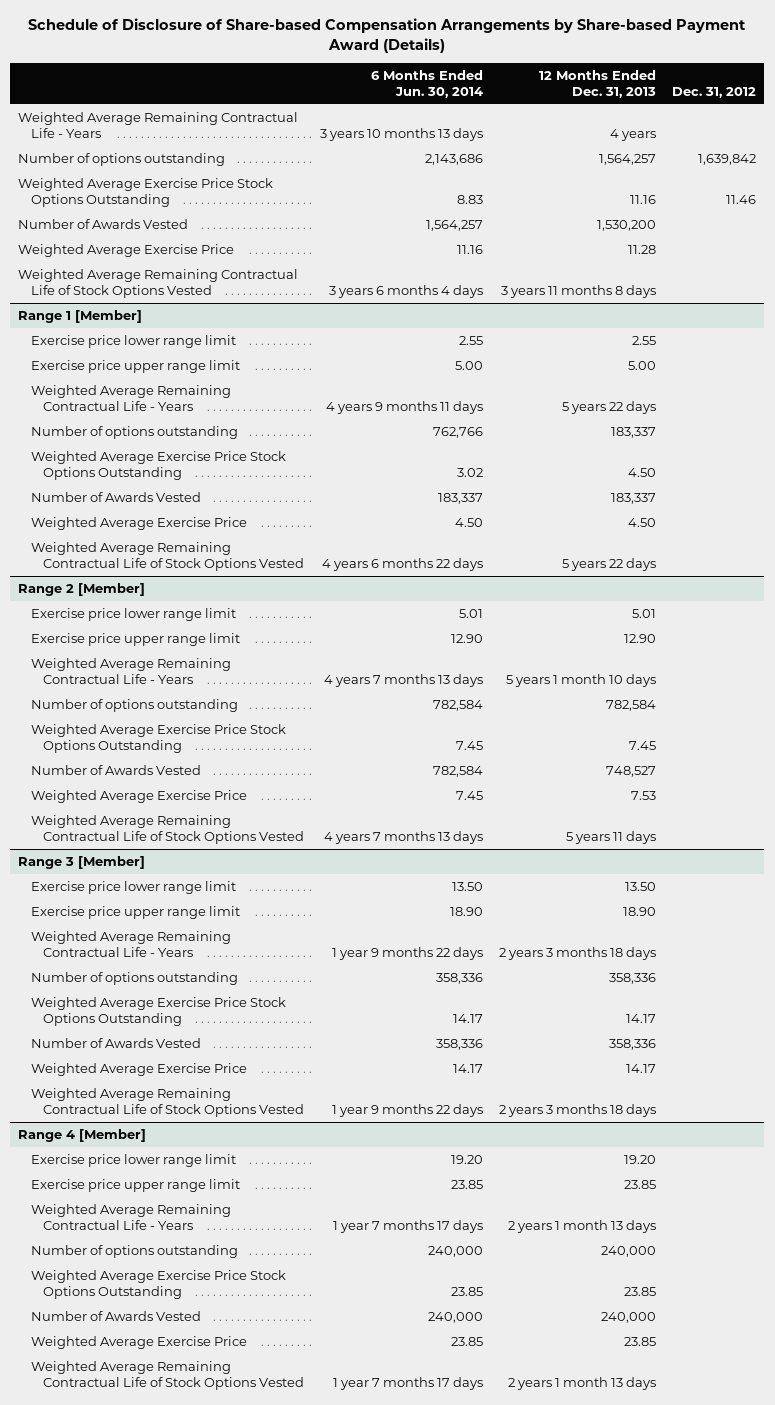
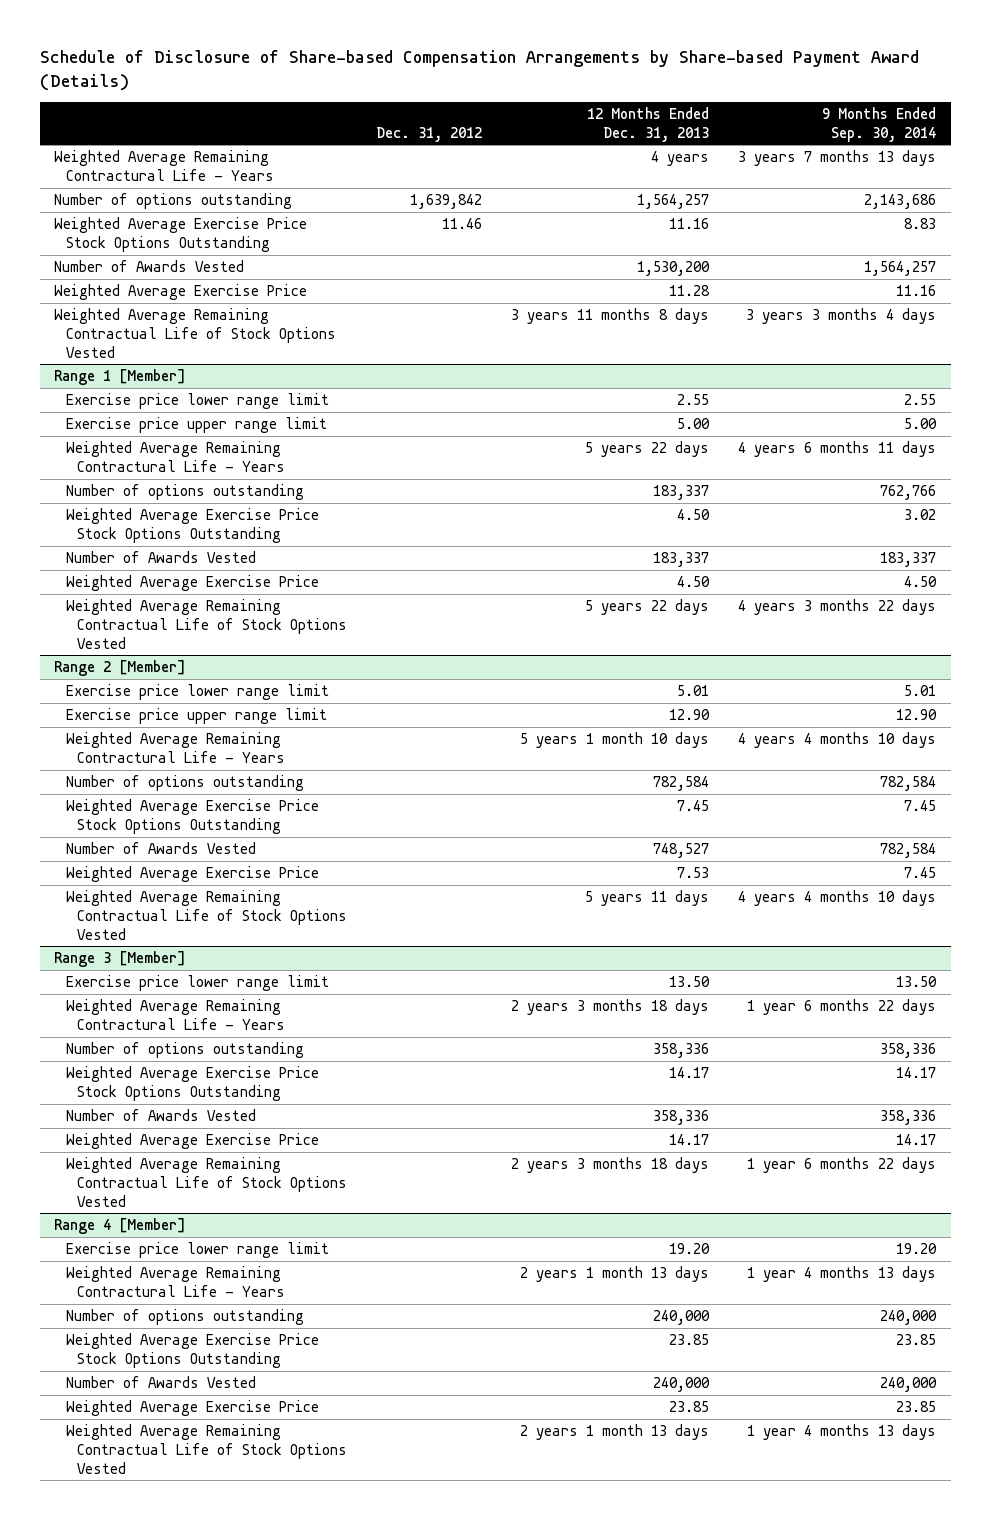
[371,69,484,98] 6 Months Ended Jun. 30, 2014 -> none
none -> [822,106,937,142] 9 Months Ended Sep. 30, 2014
[18,111,299,139] Weighted Average Remaining Contractual Life - Years -> [54,150,274,181] Weighted Average Remaining Contractural Life - Years
[30,384,231,412] Weighted Average Remaining Contractual Life - Years -> [65,441,285,472] Weighted Average Remaining Contractural Life - Years
[30,657,231,685] Weighted Average Remaining Contractual Life - Years -> [65,732,285,763] Weighted Average Remaining Contractural Life - Years
[30,905,240,919] Exercise price upper range limit -> none
[30,930,231,958] Weighted Average Remaining Contractual Life - Years -> [65,999,285,1030] Weighted Average Remaining Contractural Life - Years
[30,1178,240,1192] Exercise price upper range limit -> none
[30,1203,231,1231] Weighted Average Remaining Contractual Life - Years -> [65,1266,285,1297] Weighted Average Remaining Contractural Life - Years

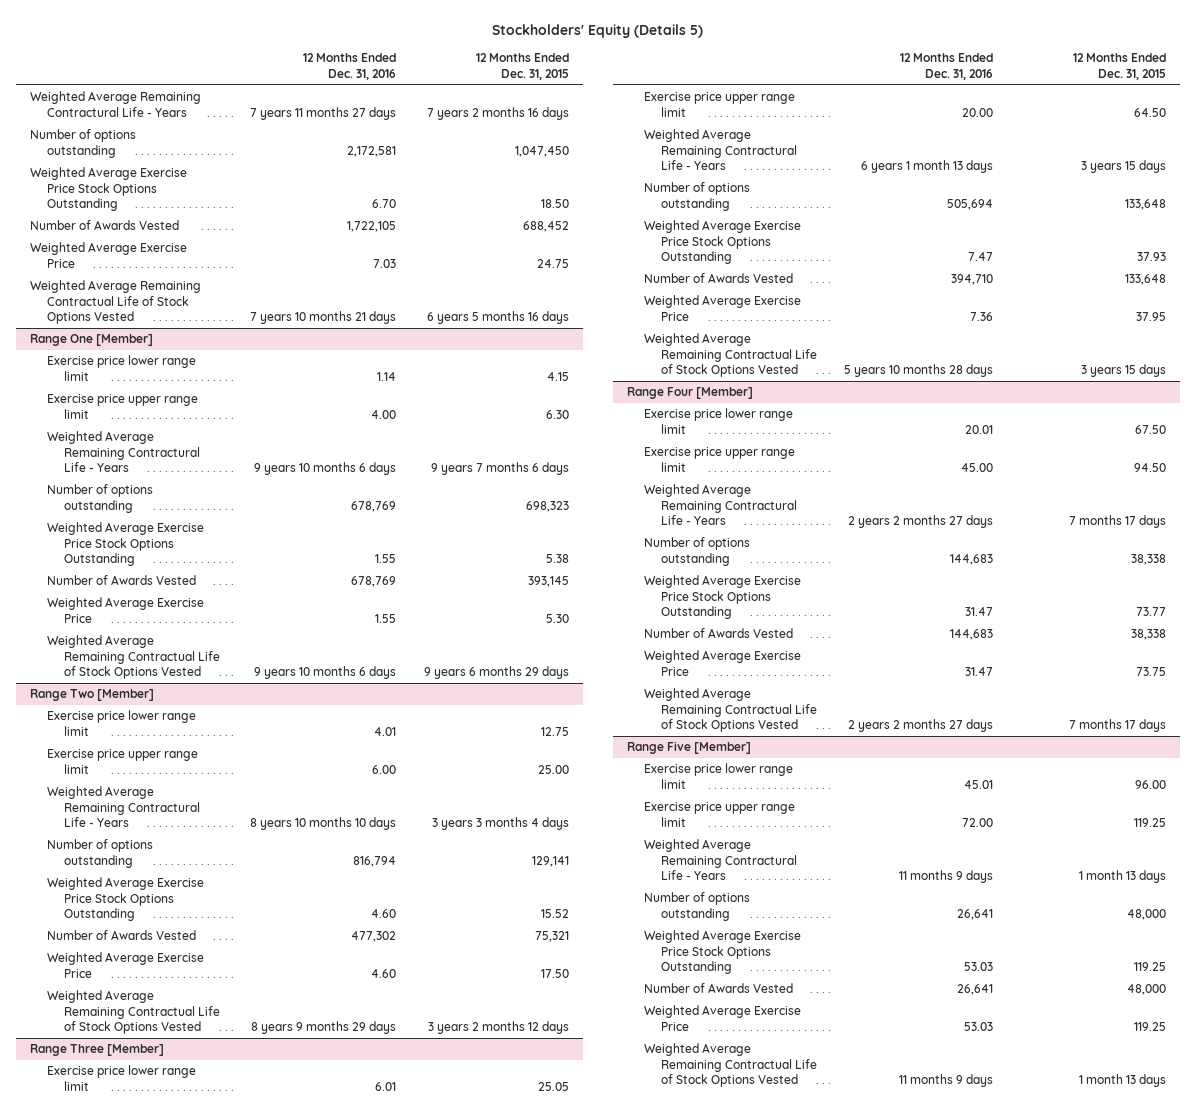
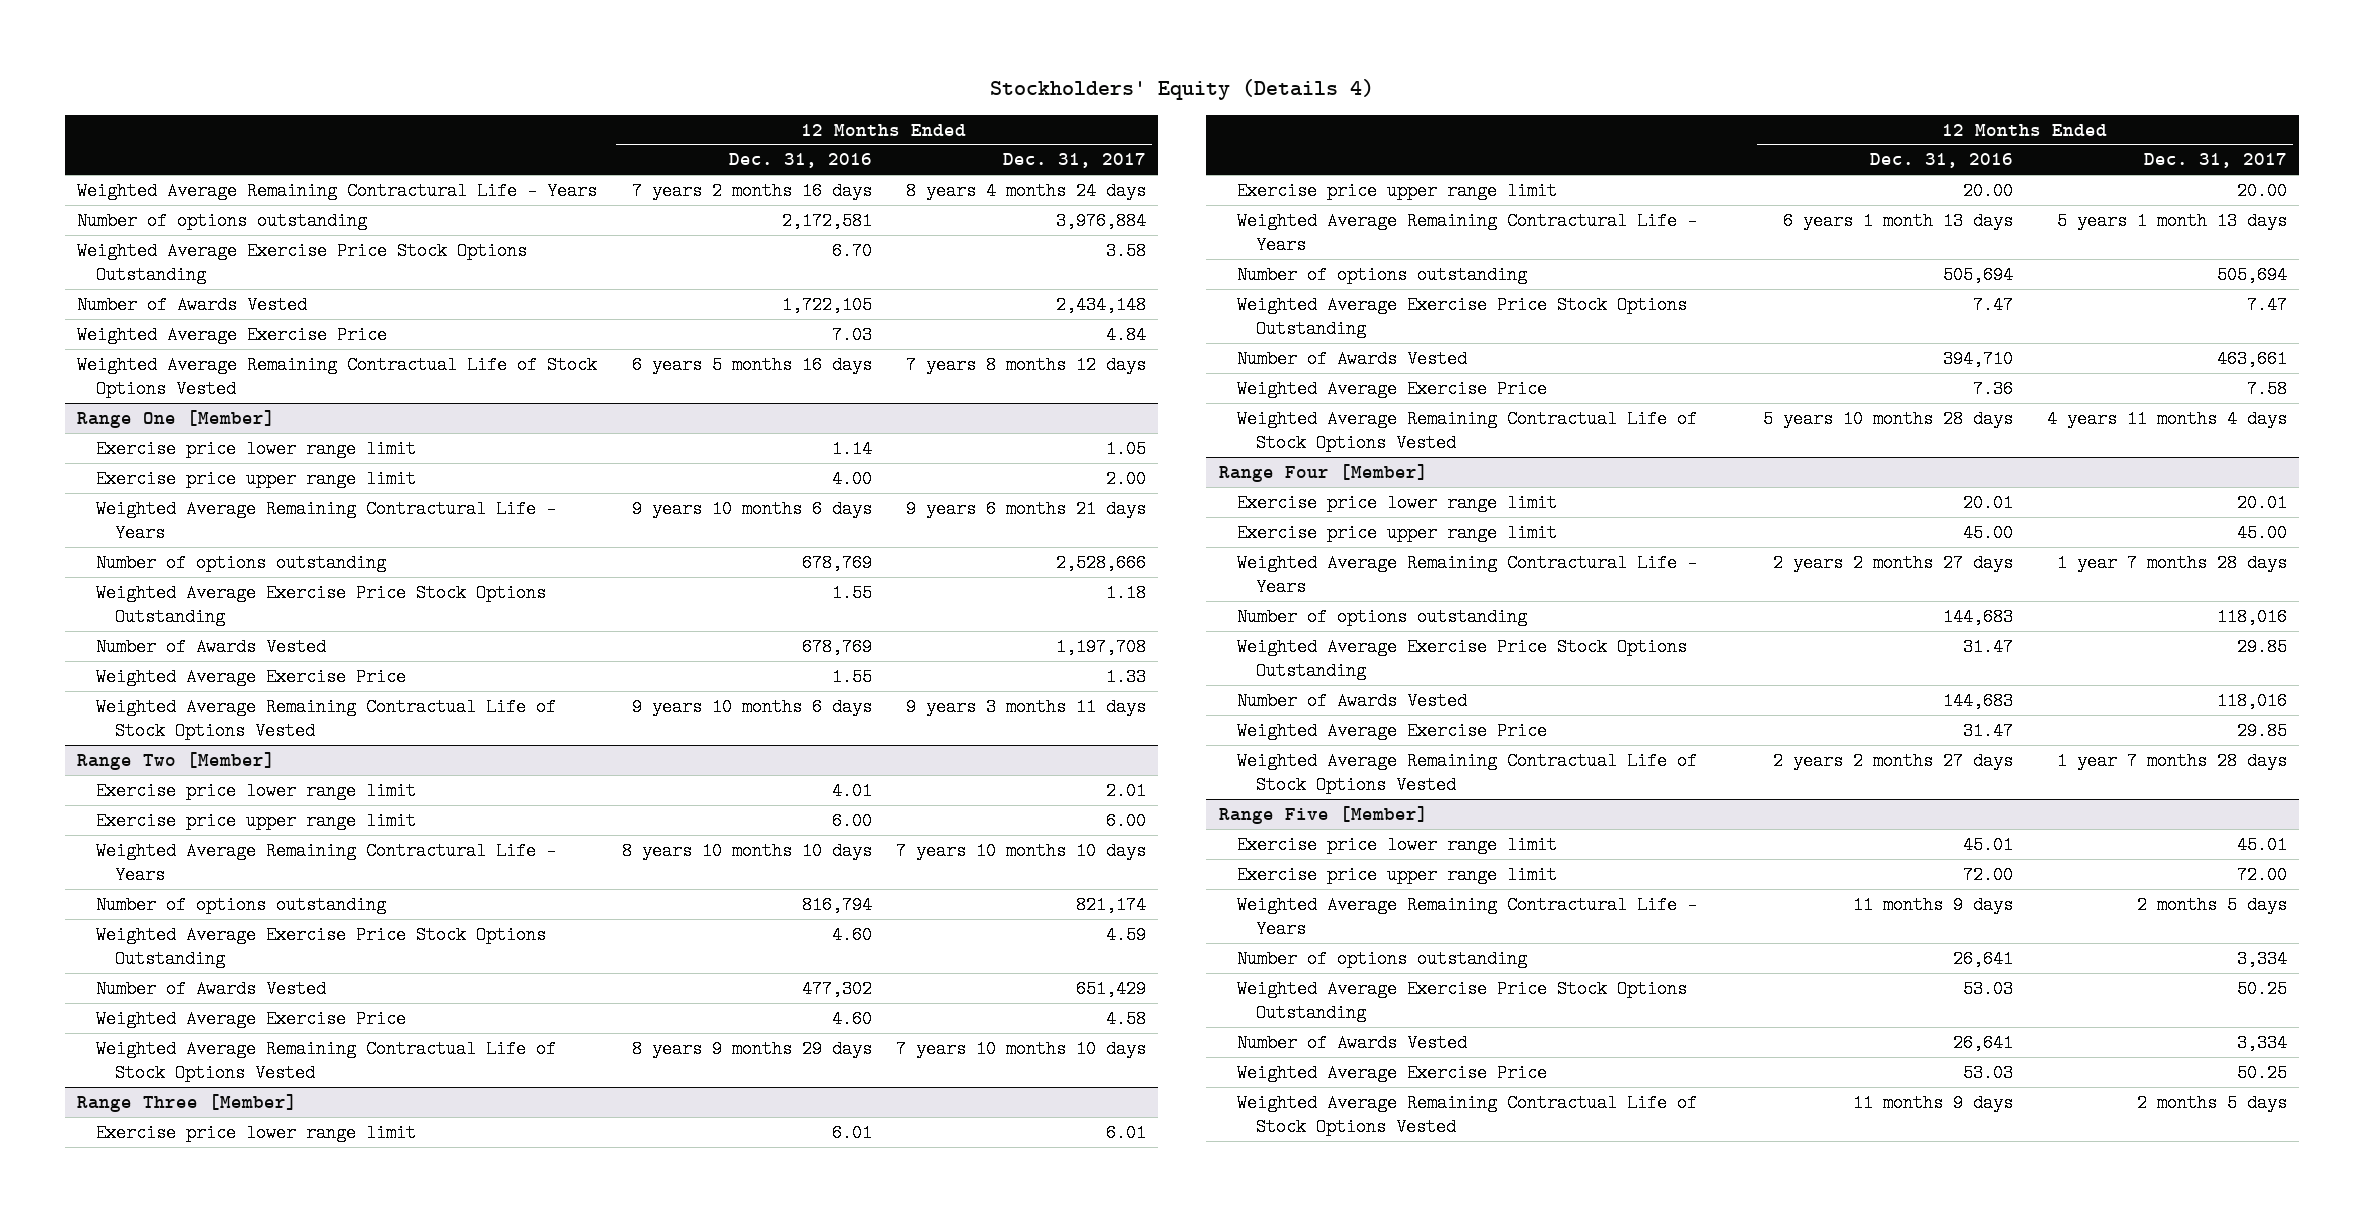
[491,23,703,38] Stockholders' Equity (Details 5) -> [990,79,1375,101] Stockholders' Equity (Details 4)
[475,53,569,80] 12 Months Ended Dec. 31, 2015 -> none
none -> [1002,153,1146,169] Dec. 31, 2017
[250,106,397,120] 7 years 11 months 27 days -> [631,181,872,200] 7 years 2 months 16 days
[250,311,397,325] 7 years 10 months 21 days -> [631,355,872,374] 6 years 5 months 16 days

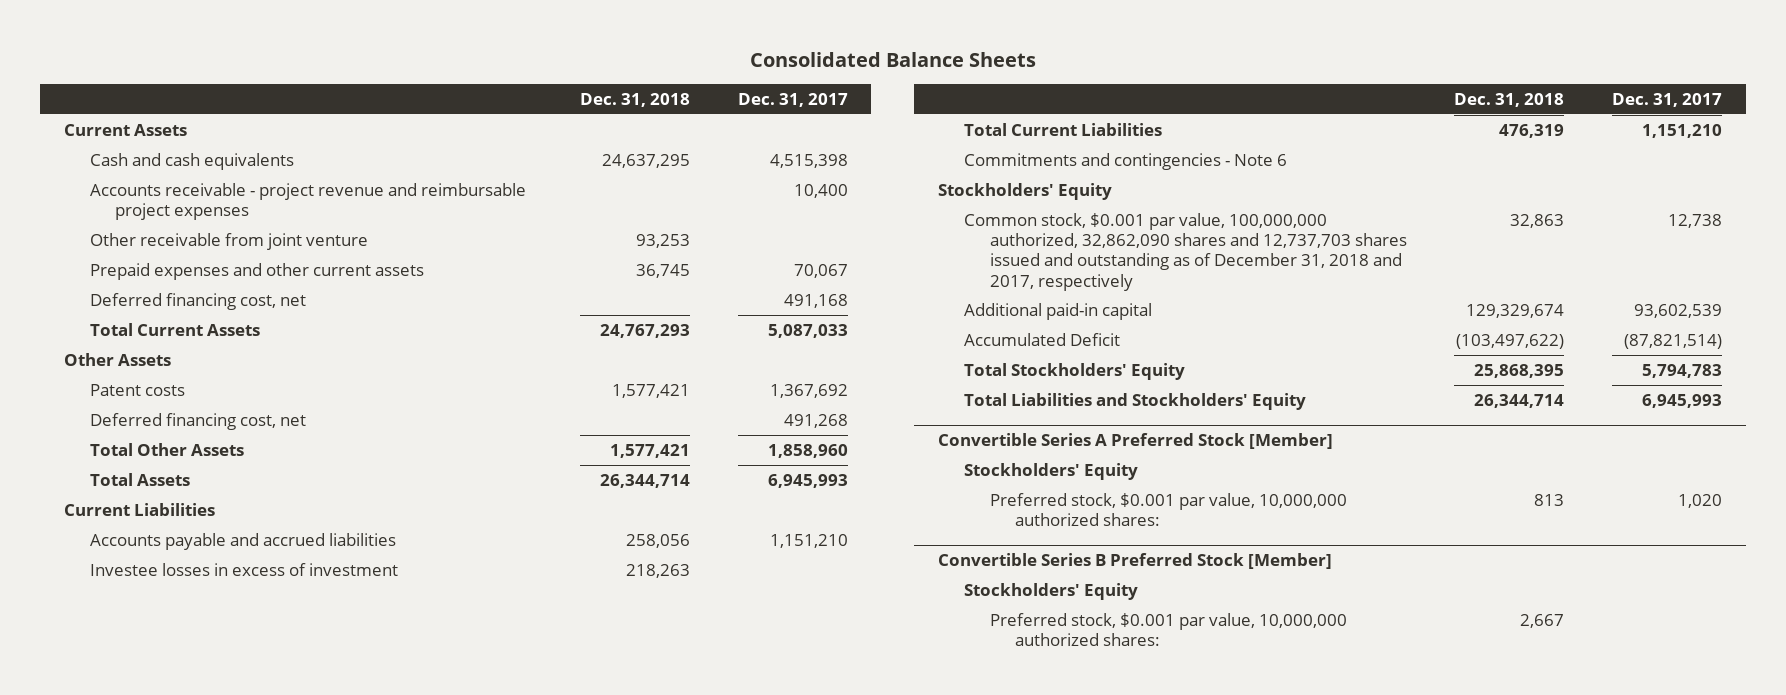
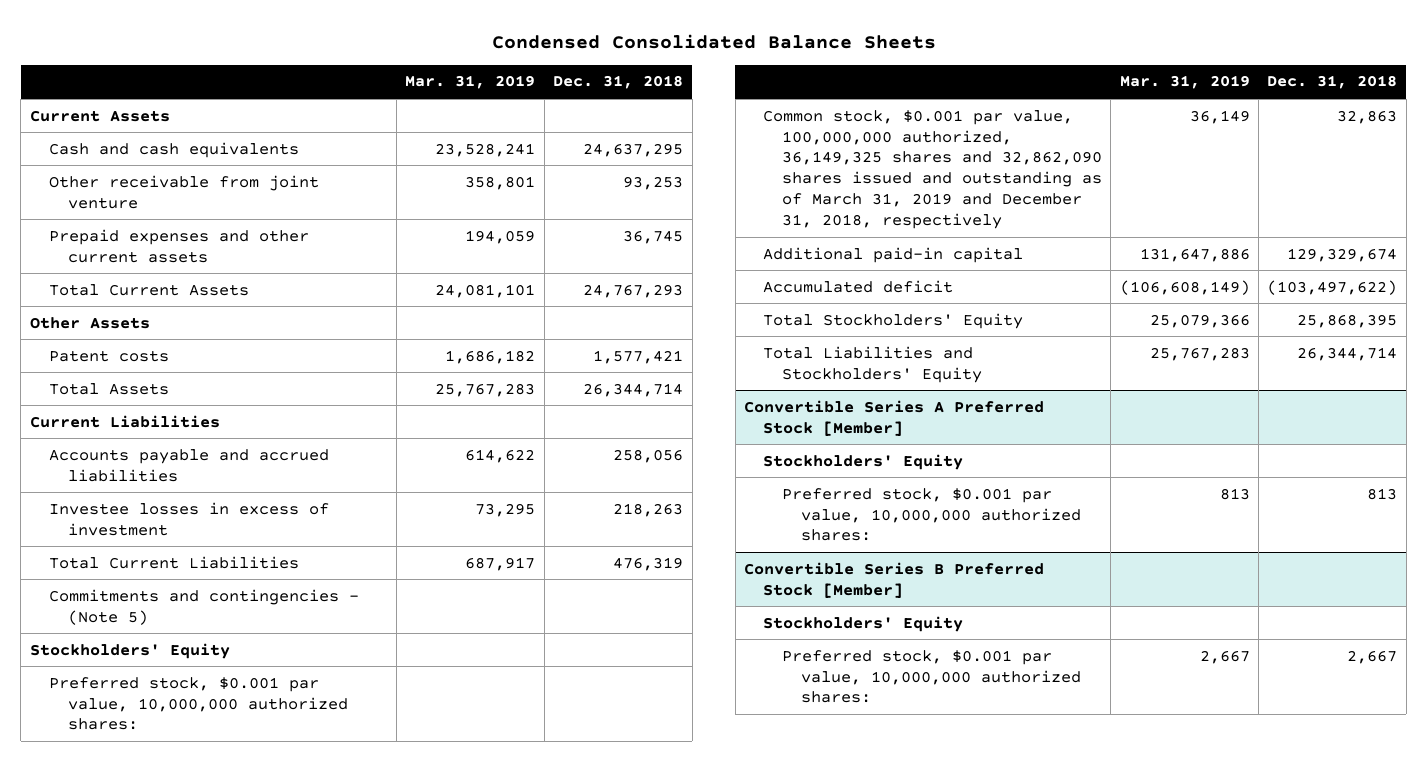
[749,51,1036,67] Consolidated Balance Sheets -> [491,33,936,49] Condensed Consolidated Balance Sheets
[737,92,848,107] Dec. 31, 2017 -> none
none -> [405,75,536,90] Mar. 31, 2019
[89,182,526,221] Accounts receivable - project revenue and reimbursable project expenses -> none
[89,292,306,310] Deferred financing cost, net -> none
[89,412,306,430] Deferred financing cost, net -> none
[89,442,244,456] Total Other Assets -> none
[963,152,1287,170] Commitments and contingencies - Note 6 -> [48,588,359,625] Commitments and contingencies - (Note 5)
none -> [48,676,348,731] Preferred stock, $0.001 par value, 10,000,000 authorized shares:
[963,212,1407,291] Common stock, $0.001 par value, 100,000,000 authorized, 32,862,090 shares and 12,737,703 shares issued and outstanding as of December 31, 2018 and 2017, respectively -> [762,109,1102,229] Common stock, $0.001 par value, 100,000,000 authorized, 36,149,325 shares and 32,862,090 shares issued and outstanding as of March 31, 2019 and December 31, 2018, respectively
[963,332,1120,346] Accumulated Deficit -> [762,279,953,293] Accumulated deficit

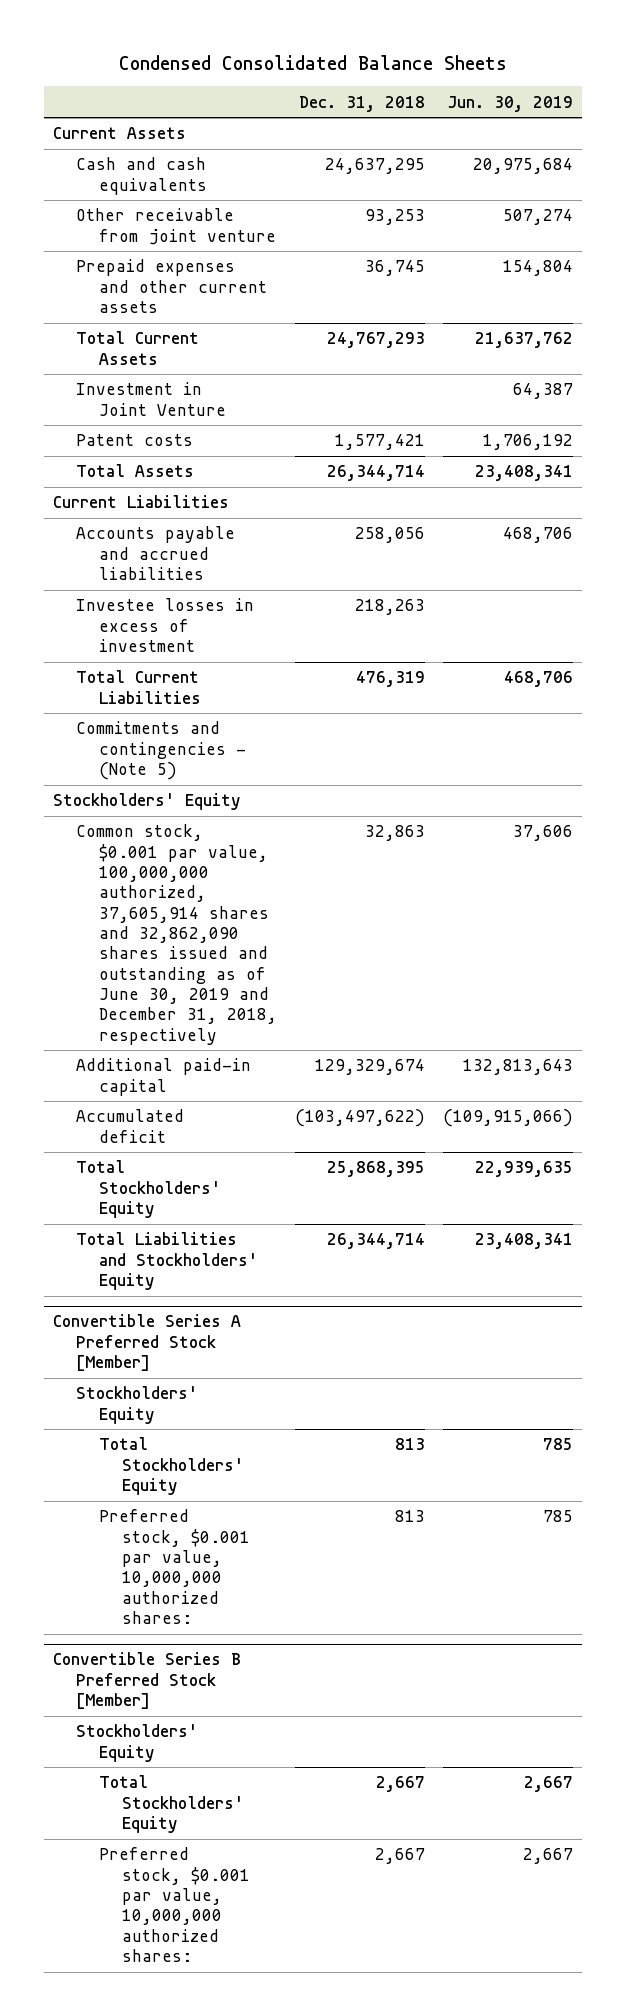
[405,75,536,90] Mar. 31, 2019 -> none
none -> [447,95,574,112] Jun. 30, 2019
[29,316,150,329] Other Assets -> none
none -> [75,382,227,416] Investment in Joint Venture
[48,676,348,731] Preferred stock, $0.001 par value, 10,000,000 authorized shares: -> none
[762,109,1102,229] Common stock, $0.001 par value, 100,000,000 authorized, 36,149,325 shares and 32,862,090 shares issued and outstanding as of March 31, 2019 and December 31, 2018, respectively -> [75,824,278,1045] Common stock, $0.001 par value, 100,000,000 authorized, 37,605,914 shares and 32,862,090 shares issued and outstanding as of June 30, 2019 and December 31, 2018, respectively
none -> [99,1437,245,1495] Total Stockholders' Equity
none -> [99,1775,245,1833] Total Stockholders' Equity

